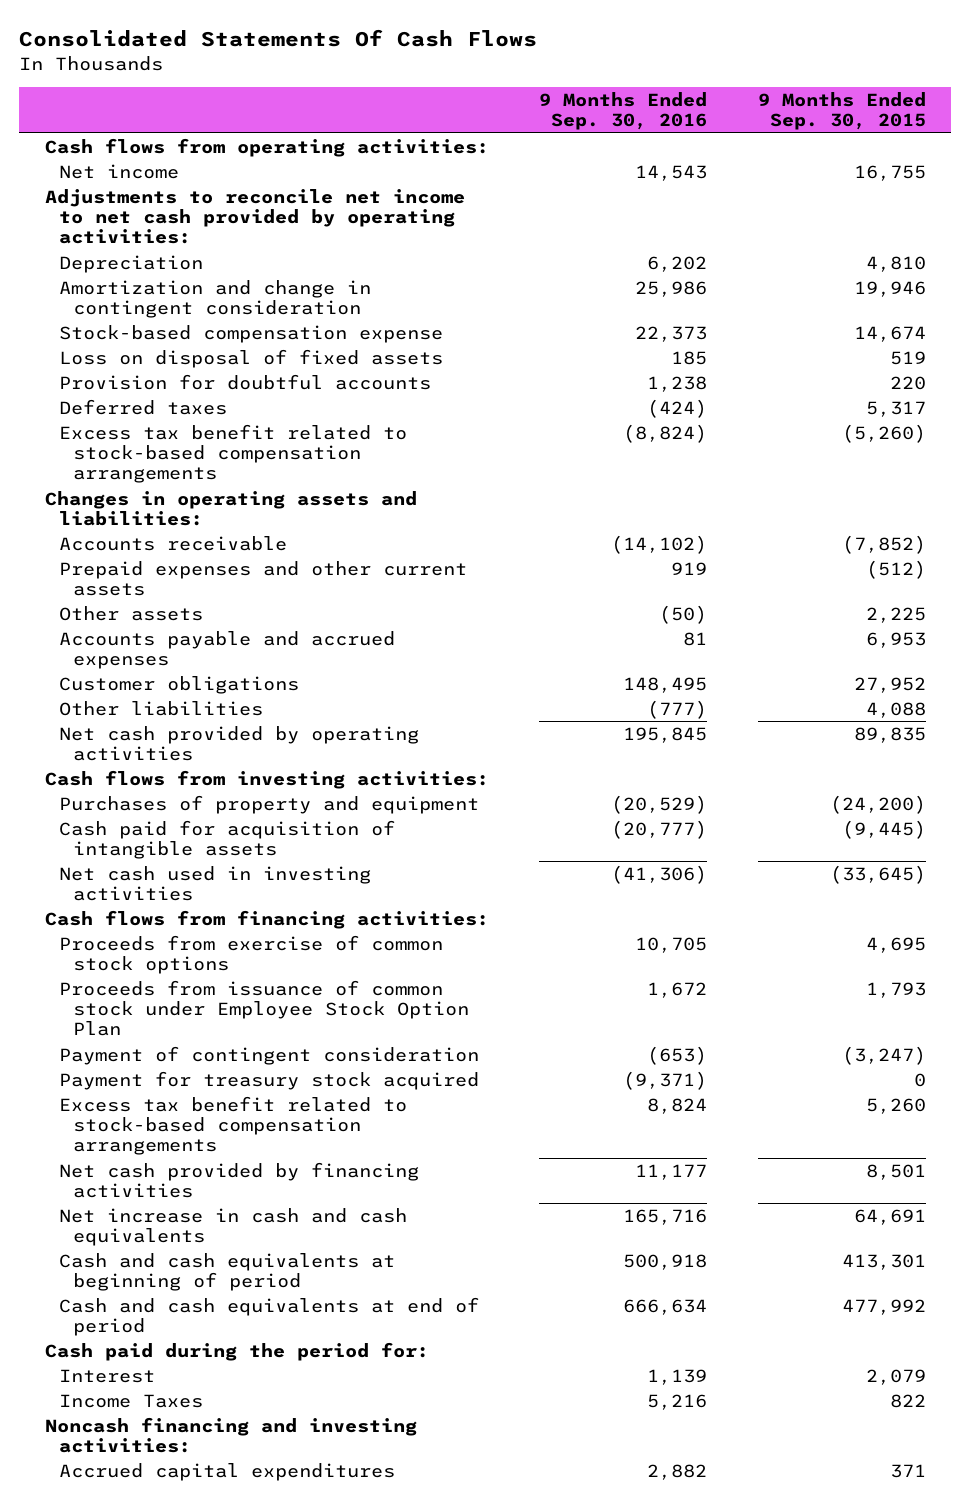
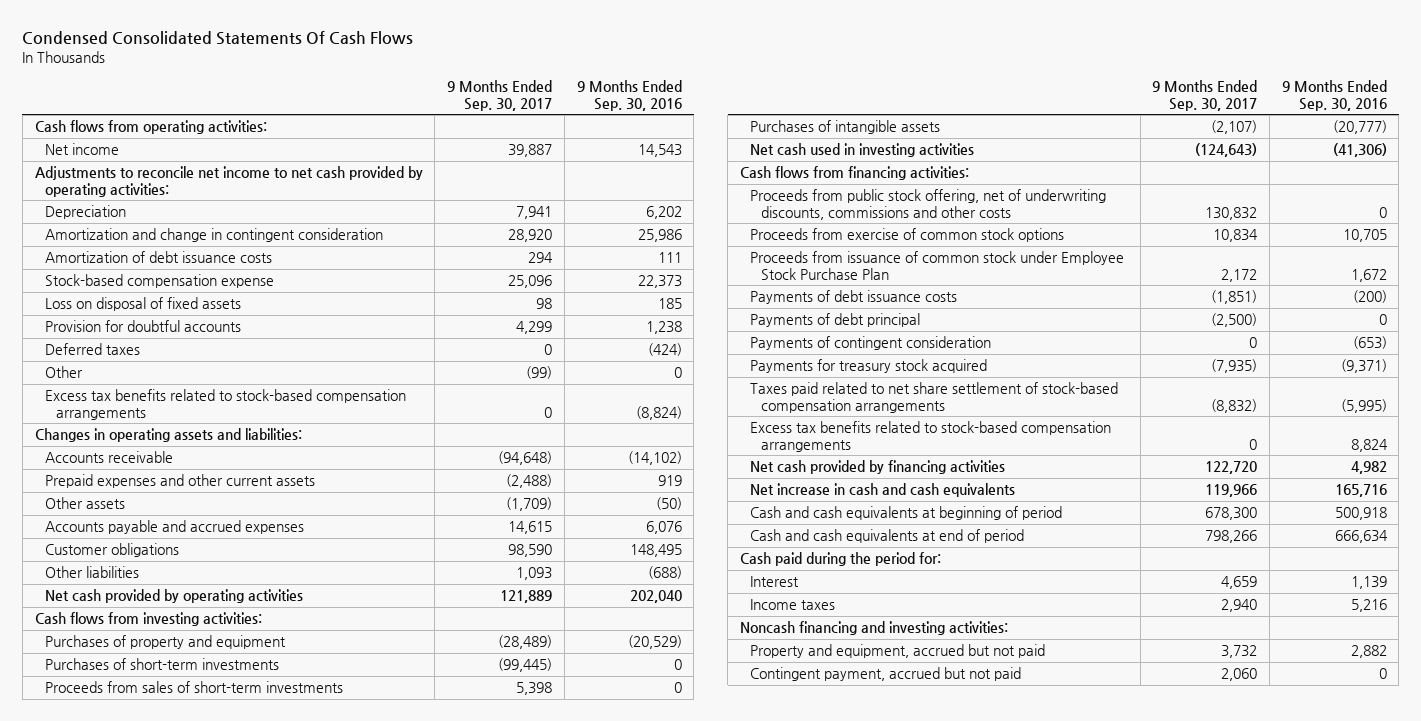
[19,29,538,48] Consolidated Statements Of Cash Flows -> [22,31,414,46] Condensed Consolidated Statements Of Cash Flows
[757,91,926,131] 9 Months Ended Sep. 30, 2015 -> none
none -> [447,80,553,111] 9 Months Ended Sep. 30, 2017
none -> [45,251,273,264] Amortization of debt issuance costs
none -> [45,366,84,379] Other
[58,423,407,484] Excess tax benefit related to stock-based compensation arrangements -> [45,389,407,420] Excess tax benefits related to stock-based compensation arrangements
[683,631,708,646] 81 -> [645,521,682,535] 6,076
[647,699,708,719] (777) -> [647,566,682,580] (688)
[623,726,708,743] 195,845 -> [629,590,682,604] 202,040
none -> [45,658,280,671] Purchases of short-term investments
none -> [45,681,344,694] Proceeds from sales of short-term investments
[58,819,395,859] Cash paid for acquisition of intangible assets -> [750,120,941,135] Purchases of intangible assets
none -> [750,189,1107,220] Proceeds from public stock offering, net of underwriting discounts, commissions and other costs
[58,979,469,1037] Proceeds from issuance of common stock under Employee Stock Option Plan -> [750,251,1125,280] Proceeds from issuance of common stock under Employee Stock Purchase Plan
none -> [750,290,958,305] Payments of debt issuance costs
none -> [750,313,921,328] Payments of debt principal
[58,1045,479,1065] Payment of contingent consideration -> [750,336,992,351] Payments of contingent consideration
[58,1070,479,1090] Payment for treasury stock acquired -> [750,359,988,374] Payments for treasury stock acquired
none -> [750,382,1119,413] Taxes paid related to net share settlement of stock-based compensation arrangements
[58,1095,407,1156] Excess tax benefit related to stock-based compensation arrangements -> [750,421,1112,452] Excess tax benefits related to stock-based compensation arrangements
[635,1163,708,1180] 11,177 -> [1350,461,1387,475] 4,982
[58,1393,203,1408] Income Taxes -> [750,599,836,611] Income taxes
[58,1462,395,1481] Accrued capital expenditures -> [750,644,1046,659] Property and equipment, accrued but not paid
none -> [750,667,1022,682] Contingent payment, accrued but not paid

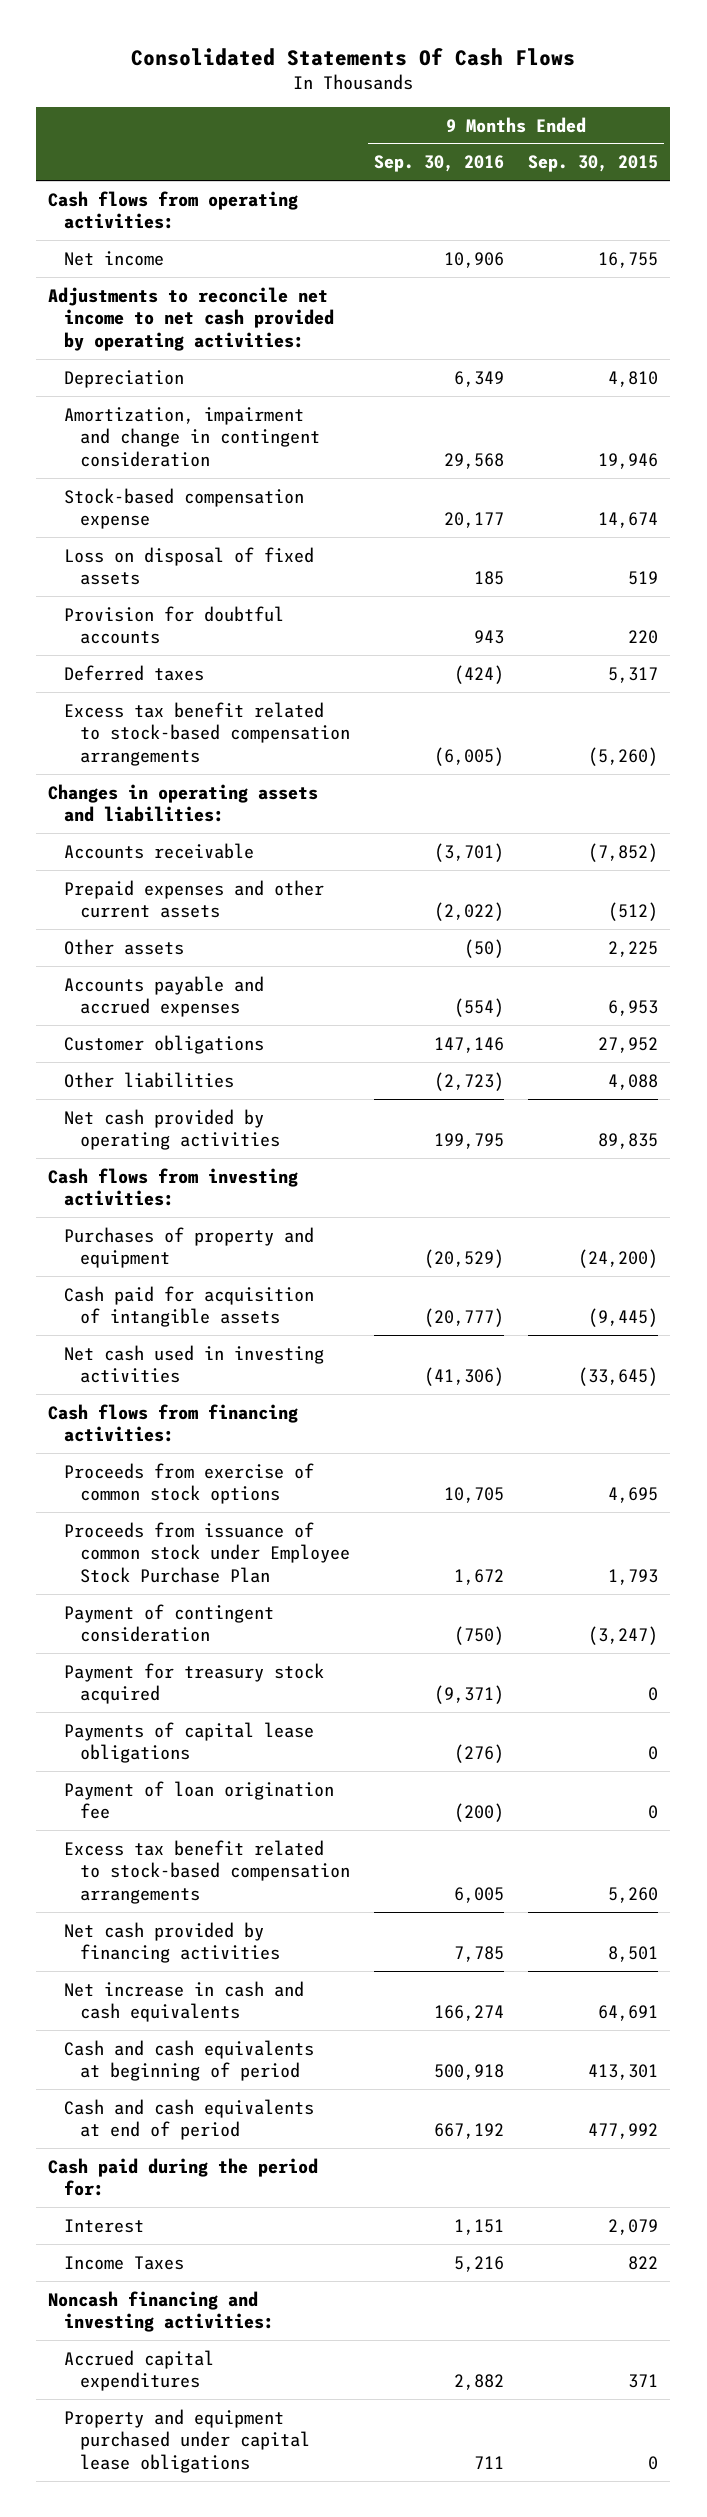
[22,31,414,46] Condensed Consolidated Statements Of Cash Flows -> [131,47,576,66] Consolidated Statements Of Cash Flows
[447,80,553,111] 9 Months Ended Sep. 30, 2017 -> none
none -> [528,155,659,173] Sep. 30, 2015
[637,144,682,158] 14,543 -> [444,251,505,268] 10,906
[45,251,273,264] Amortization of debt issuance costs -> none
[645,206,682,220] 6,202 -> [454,370,505,387] 6,349
[45,228,384,243] Amortization and change in contingent consideration -> [64,406,321,467] Amortization, impairment and change in contingent consideration
[637,229,682,243] 25,986 -> [444,452,505,469] 29,568
[637,275,682,289] 22,373 -> [444,512,505,529] 20,177
[645,321,682,335] 1,238 -> [474,630,505,645] 943
[45,366,84,379] Other -> none
[45,389,407,420] Excess tax benefits related to stock-based compensation arrangements -> [64,701,351,766] Excess tax benefit related to stock-based compensation arrangements
[635,405,682,420] (8,824) -> [434,746,505,766] (6,005)
[627,451,682,466] (14,102) -> [434,842,505,862] (3,701)
[657,475,682,487] 919 -> [434,902,505,922] (2,022)
[645,521,682,535] 6,076 -> [454,998,505,1018] (554)
[629,544,682,558] 148,495 -> [434,1036,505,1053] 147,146
[647,566,682,580] (688) -> [434,1071,505,1091] (2,723)
[629,590,682,604] 202,040 -> [434,1133,505,1150] 199,795
[45,658,280,671] Purchases of short-term investments -> none
[45,681,344,694] Proceeds from sales of short-term investments -> none
[750,120,941,135] Purchases of intangible assets -> [64,1285,315,1328] Cash paid for acquisition of intangible assets
[750,189,1107,220] Proceeds from public stock offering, net of underwriting discounts, commissions and other costs -> none
[750,290,958,305] Payments of debt issuance costs -> none
[750,313,921,328] Payments of debt principal -> none
[750,382,1119,413] Taxes paid related to net share settlement of stock-based compensation arrangements -> none
[750,336,992,351] Payments of contingent consideration -> [64,1603,275,1643] Payment of contingent consideration
[1352,336,1387,350] (653) -> [454,1626,505,1646] (750)
[750,359,988,374] Payments for treasury stock acquired -> [64,1662,325,1705] Payment for treasury stock acquired
none -> [64,1721,315,1764] Payments of capital lease obligations
none -> [64,1780,335,1820] Payment of loan origination fee
[750,421,1112,452] Excess tax benefits related to stock-based compensation arrangements -> [64,1839,351,1904] Excess tax benefit related to stock-based compensation arrangements
[1350,438,1388,452] 8,824 -> [454,1886,505,1903] 6,005
[1350,461,1387,475] 4,982 -> [454,1946,505,1963] 7,785
[1334,484,1387,498] 165,716 -> [434,2005,505,2022] 166,274
[1334,530,1388,544] 666,634 -> [434,2123,505,2140] 667,192
[1350,576,1387,590] 1,139 -> [454,2218,505,2235] 1,151
[750,599,836,611] Income taxes -> [64,2255,185,2270] Income Taxes
[750,667,1022,682] Contingent payment, accrued but not paid -> none
[750,644,1046,659] Property and equipment, accrued but not paid -> [64,2349,215,2392] Accrued capital expenditures
none -> [64,2408,311,2473] Property and equipment purchased under capital lease obligations

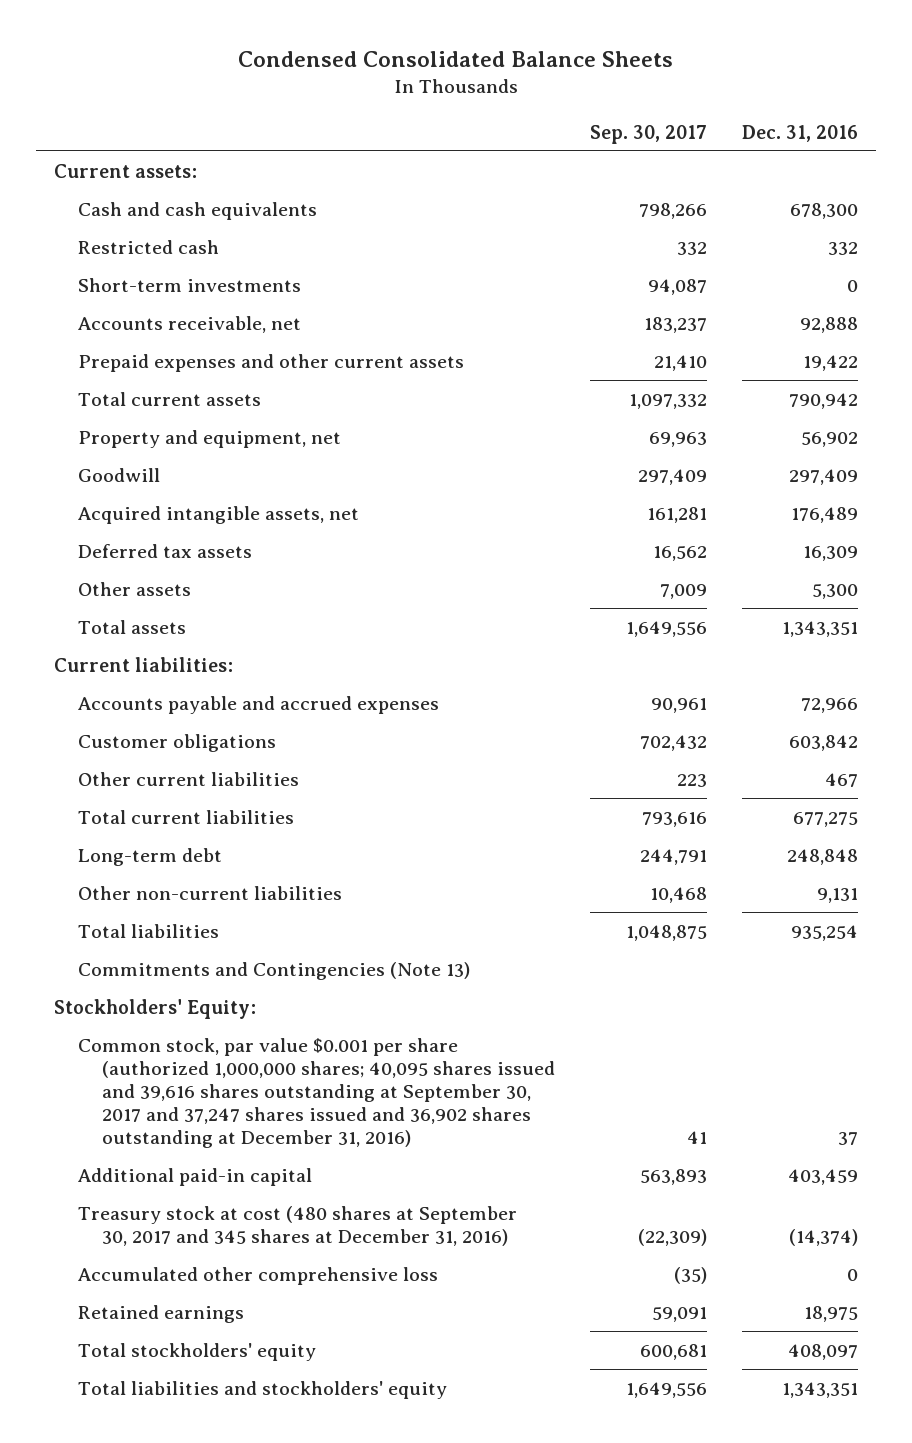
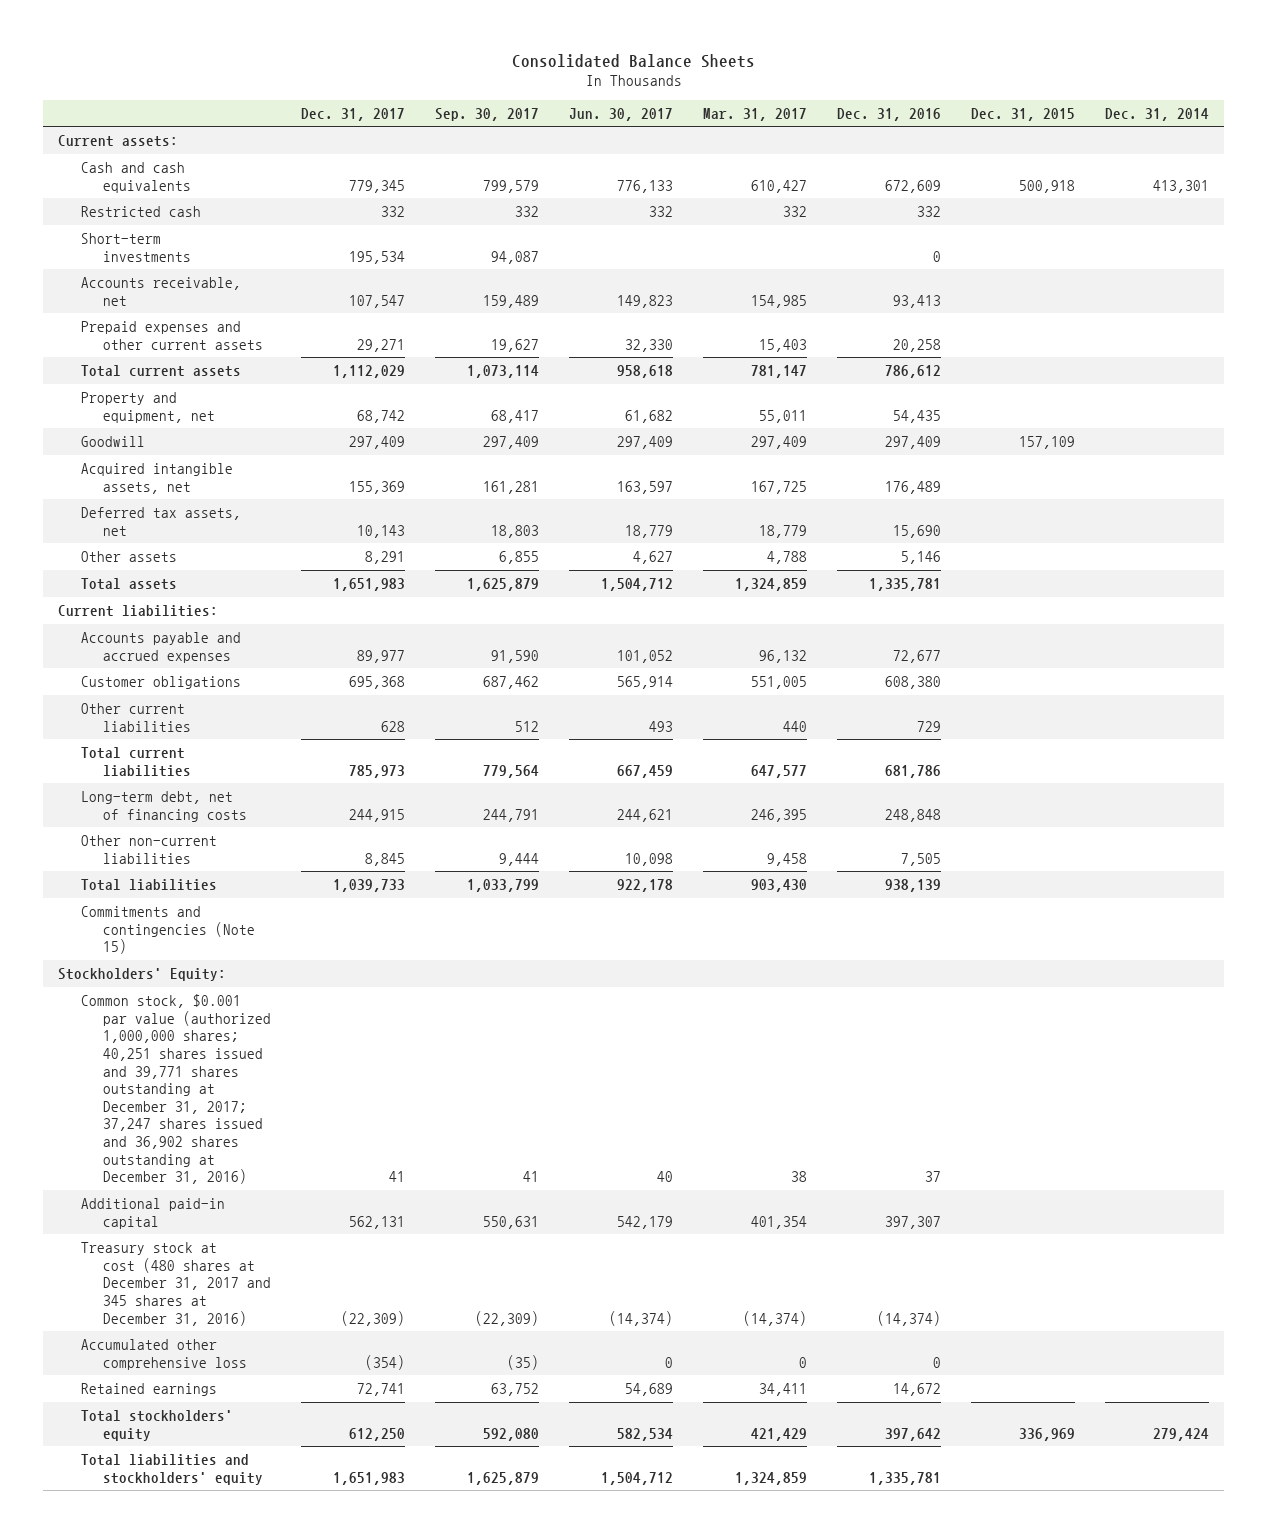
[238,50,674,67] Condensed Consolidated Balance Sheets -> [511,53,755,68] Consolidated Balance Sheets
none -> [301,107,406,121] Dec. 31, 2017
none -> [569,107,674,121] Jun. 30, 2017
none -> [703,107,808,121] Mar. 31, 2017
none -> [971,107,1076,121] Dec. 31, 2015
none -> [1105,107,1210,121] Dec. 31, 2014
[639,202,708,219] 798,266 -> [483,179,540,193] 799,579
[790,202,859,219] 678,300 -> [885,179,942,193] 672,609
[644,316,708,333] 183,237 -> [483,294,540,308] 159,489
[800,316,859,333] 92,888 -> [893,294,942,308] 93,413
[654,354,708,371] 21,410 -> [491,338,540,352] 19,627
[803,354,859,371] 19,422 -> [893,338,942,352] 20,258
[629,393,708,409] 1,097,332 -> [467,365,540,379] 1,073,114
[789,392,859,409] 790,942 -> [885,365,942,379] 786,612
[649,431,708,447] 69,963 -> [491,409,540,423] 68,417
[801,431,859,447] 56,902 -> [893,409,942,423] 54,435
[77,543,252,558] Deferred tax assets -> [80,507,241,536] Deferred tax assets, net
[653,545,708,561] 16,562 -> [491,524,540,538] 18,803
[803,545,859,561] 16,309 -> [893,524,942,538] 15,690
[660,583,708,599] 7,009 -> [499,551,540,565] 6,855
[812,583,859,599] 5,300 -> [901,551,942,565] 5,146
[626,620,708,637] 1,649,556 -> [467,578,540,592] 1,625,879
[782,620,859,637] 1,343,351 -> [869,578,942,592] 1,335,781
[651,697,708,713] 90,961 -> [491,649,540,663] 91,590
[801,697,859,713] 72,966 -> [893,649,942,663] 72,677
[640,734,708,751] 702,432 -> [483,676,540,690] 687,462
[789,734,859,751] 603,842 -> [885,676,942,690] 608,380
[677,773,708,787] 223 -> [515,720,540,732] 512
[825,772,859,787] 467 -> [917,720,942,732] 729
[642,811,708,827] 793,616 -> [483,764,540,778] 779,564
[793,811,859,827] 677,275 -> [885,764,942,778] 681,786
[77,847,222,866] Long-term debt -> [80,791,248,822] Long-term debt, net of financing costs
[650,886,708,903] 10,468 -> [499,852,540,866] 9,444
[817,887,859,903] 9,131 -> [901,852,942,866] 7,505
[626,924,708,941] 1,048,875 -> [467,879,540,893] 1,033,799
[791,924,859,941] 935,254 -> [885,879,942,893] 938,139
[77,961,470,980] Commitments and Contingencies (Note 13) -> [80,906,256,955] Commitments and contingencies (Note 15)
[77,1037,556,1148] Common stock, par value $0.001 per share (authorized 1,000,000 shares; 40,095 shares issued and 39,616 shares outstanding at September 30, 2017 and 37,247 shares issued and 36,902 shares outstanding at December 31, 2016) -> [80,994,272,1185] Common stock, $0.001 par value (authorized 1,000,000 shares; 40,251 shares issued and 39,771 shares outstanding at December 31, 2017; 37,247 shares issued and 36,902 shares outstanding at December 31, 2016)
[640,1168,708,1185] 563,893 -> [483,1215,540,1229] 550,631
[788,1168,859,1185] 403,459 -> [885,1215,942,1229] 397,307
[77,1205,517,1246] Treasury stock at cost (480 shares at September 30, 2017 and 345 shares at December 31, 2016) -> [80,1242,272,1326] Treasury stock at cost (480 shares at December 31, 2017 and 345 shares at December 31, 2016)
[652,1306,708,1322] 59,091 -> [491,1383,540,1397] 63,752
[804,1305,859,1322] 18,975 -> [893,1383,942,1397] 14,672
[640,1343,708,1360] 600,681 -> [483,1427,540,1441] 592,080
[788,1343,859,1360] 408,097 -> [885,1427,942,1441] 397,642
[626,1381,708,1398] 1,649,556 -> [467,1471,540,1485] 1,625,879
[782,1381,859,1398] 1,343,351 -> [869,1471,942,1485] 1,335,781

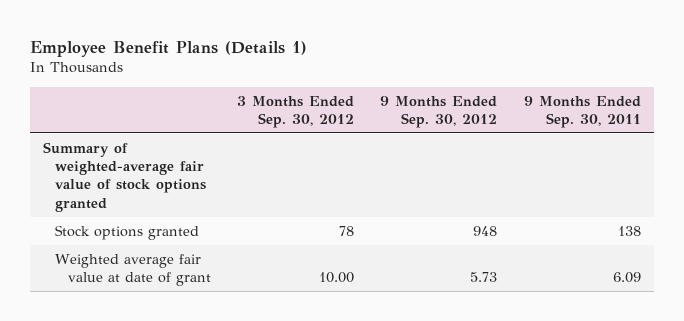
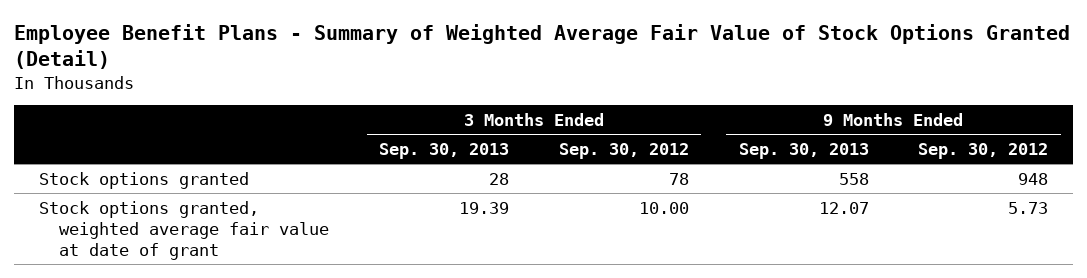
[30,40,308,57] Employee Benefit Plans (Details 1) -> [13,23,1070,69] Employee Benefit Plans - Summary of Weighted Average Fair Value of Stock Options Granted (Detail)
[523,95,641,128] 9 Months Ended Sep. 30, 2011 -> none
none -> [378,142,509,159] Sep. 30, 2013
none -> [738,142,869,159] Sep. 30, 2013
[43,141,207,212] Summary of weighted-average fair value of stock options granted -> none
[55,253,211,287] Weighted average fair value at date of grant -> [38,200,330,260] Stock options granted, weighted average fair value at date of grant

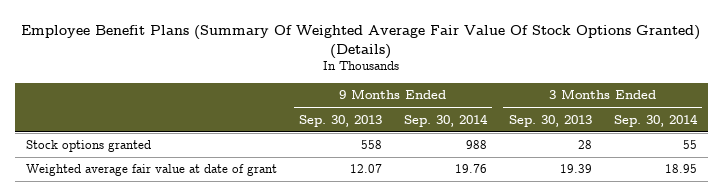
[13,23,1070,69] Employee Benefit Plans - Summary of Weighted Average Fair Value of Stock Options Granted (Detail) -> [21,24,701,59] Employee Benefit Plans (Summary Of Weighted Average Fair Value Of Stock Options Granted) (Details)
[558,142,689,159] Sep. 30, 2012 -> none
[918,142,1049,159] Sep. 30, 2012 -> none
none -> [403,113,488,127] Sep. 30, 2014
none -> [613,113,698,127] Sep. 30, 2014
[38,200,330,260] Stock options granted, weighted average fair value at date of grant -> [26,164,278,177] Weighted average fair value at date of grant

